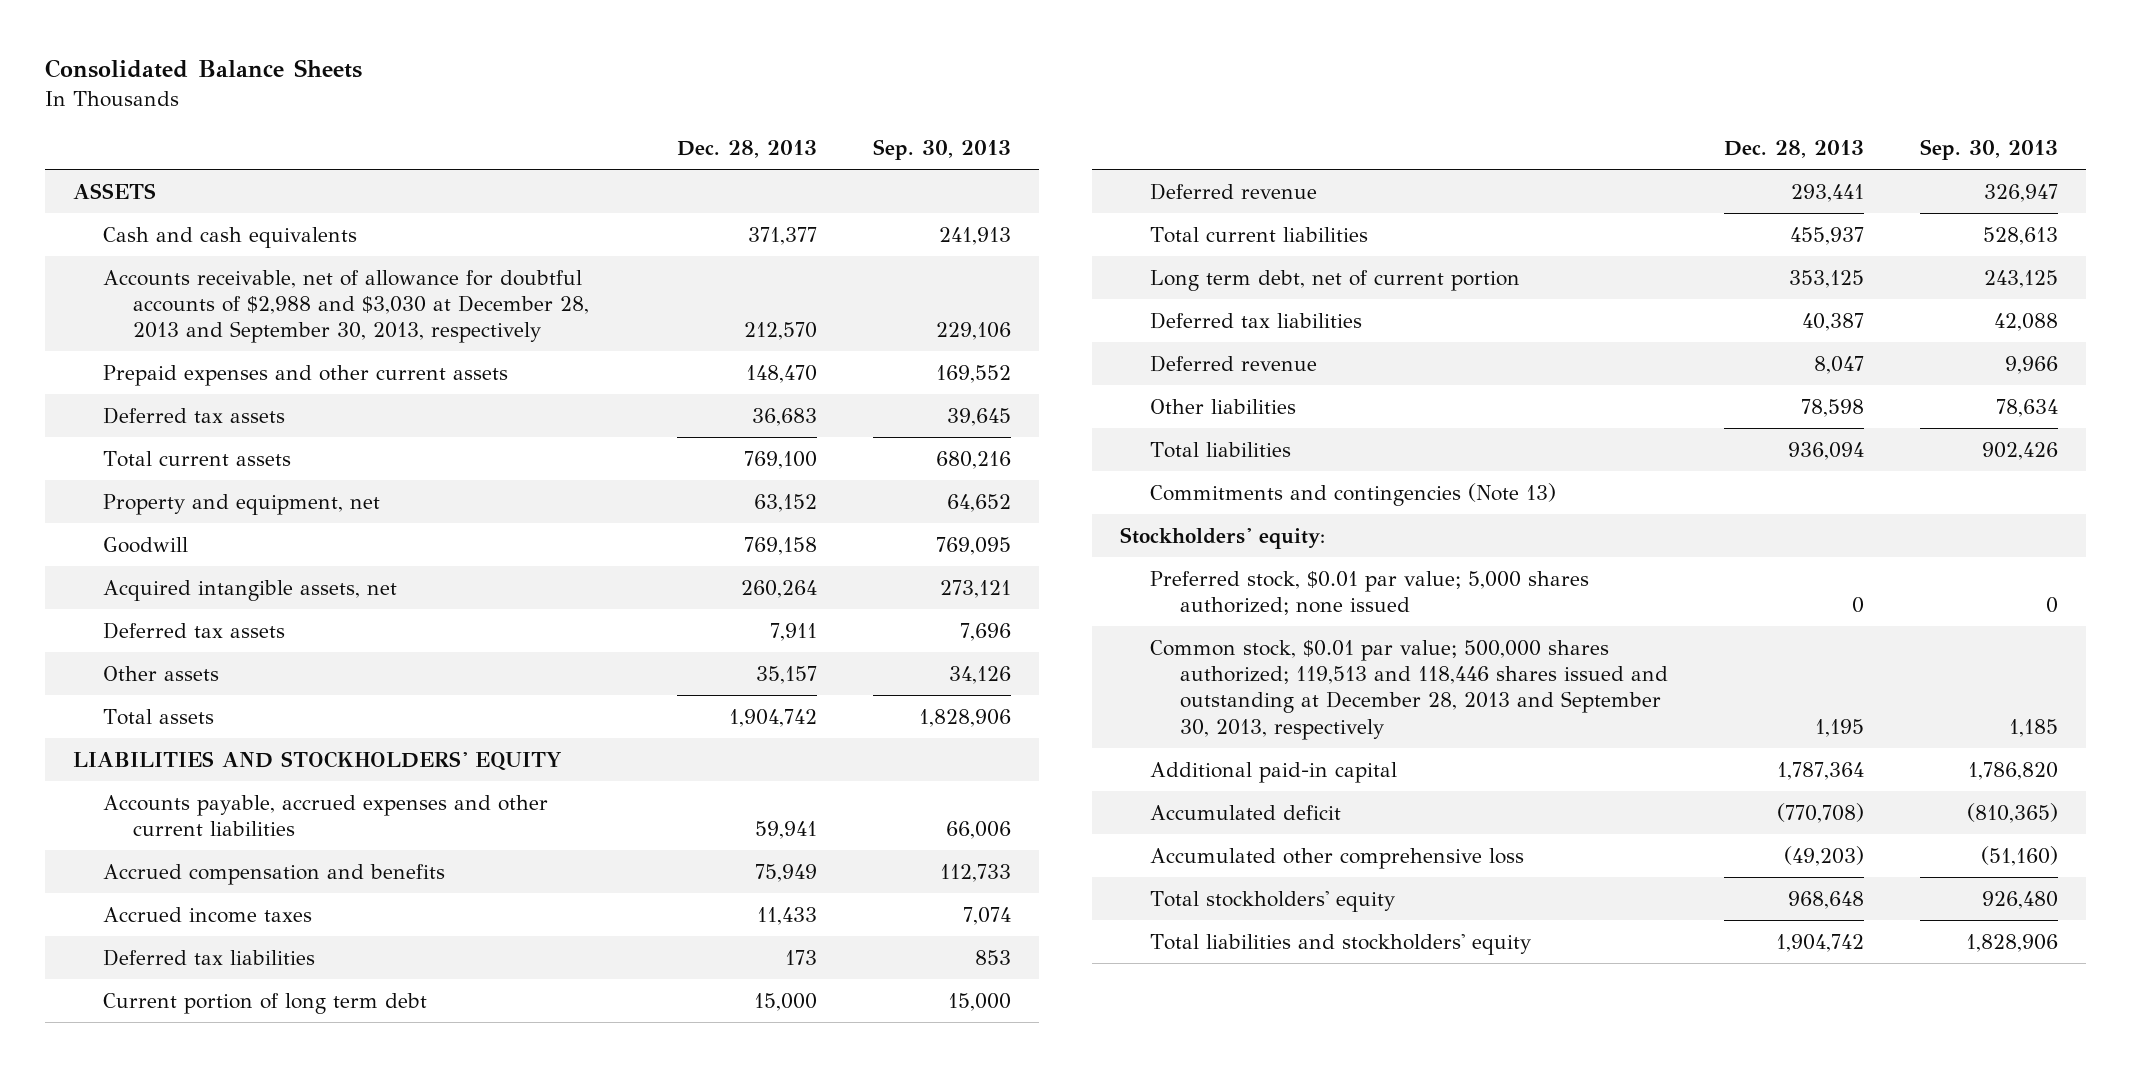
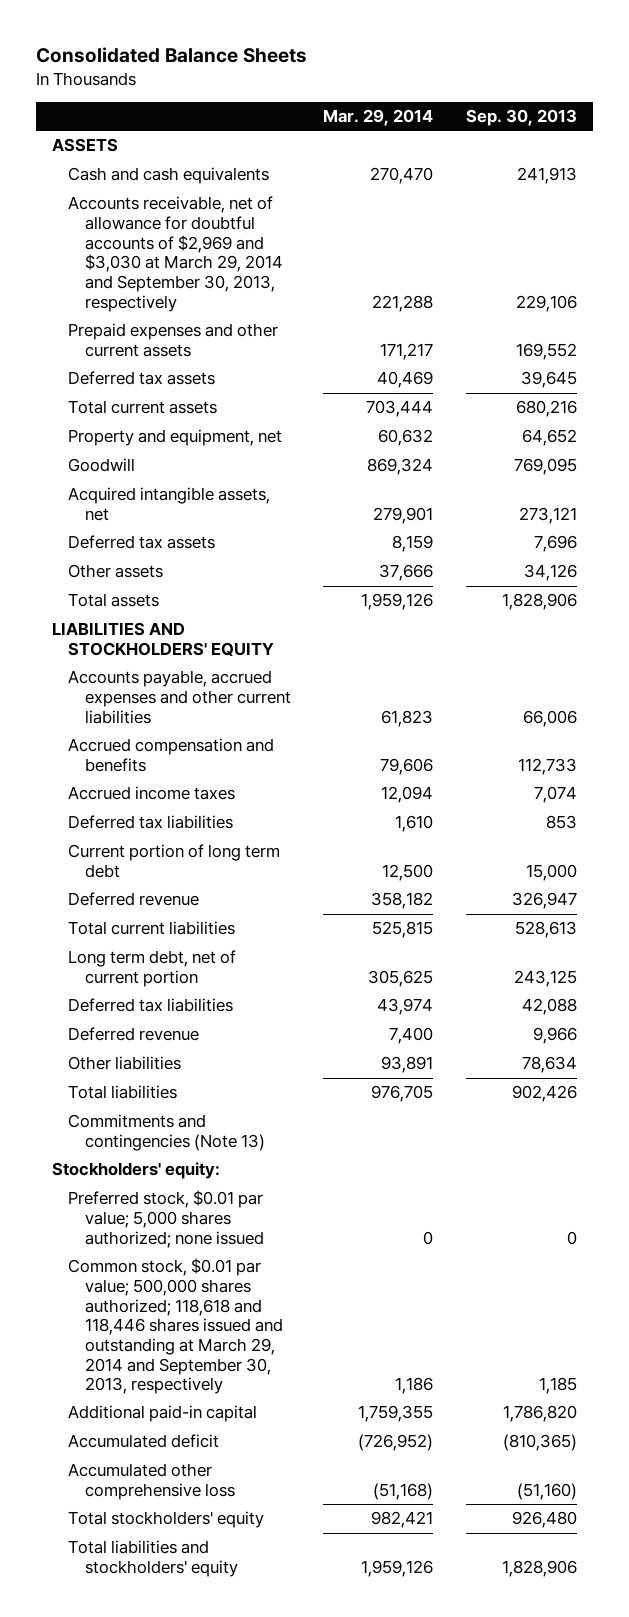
[677,139,818,158] Dec. 28, 2013 -> none
none -> [323,109,434,127] Mar. 29, 2014
[103,269,590,344] Accounts receivable, net of allowance for doubtful accounts of $2,988 and $3,030 at December 28, 2013 and September 30, 2013, respectively -> [68,196,283,312] Accounts receivable, net of allowance for doubtful accounts of $2,969 and $3,030 at March 29, 2014 and September 30, 2013, respectively
[1149,639,1669,740] Common stock, $0.01 par value; 500,000 shares authorized; 119,513 and 118,446 shares issued and outstanding at December 28, 2013 and September 30, 2013, respectively -> [68,1258,283,1395] Common stock, $0.01 par value; 500,000 shares authorized; 118,618 and 118,446 shares issued and outstanding at March 29, 2014 and September 30, 2013, respectively

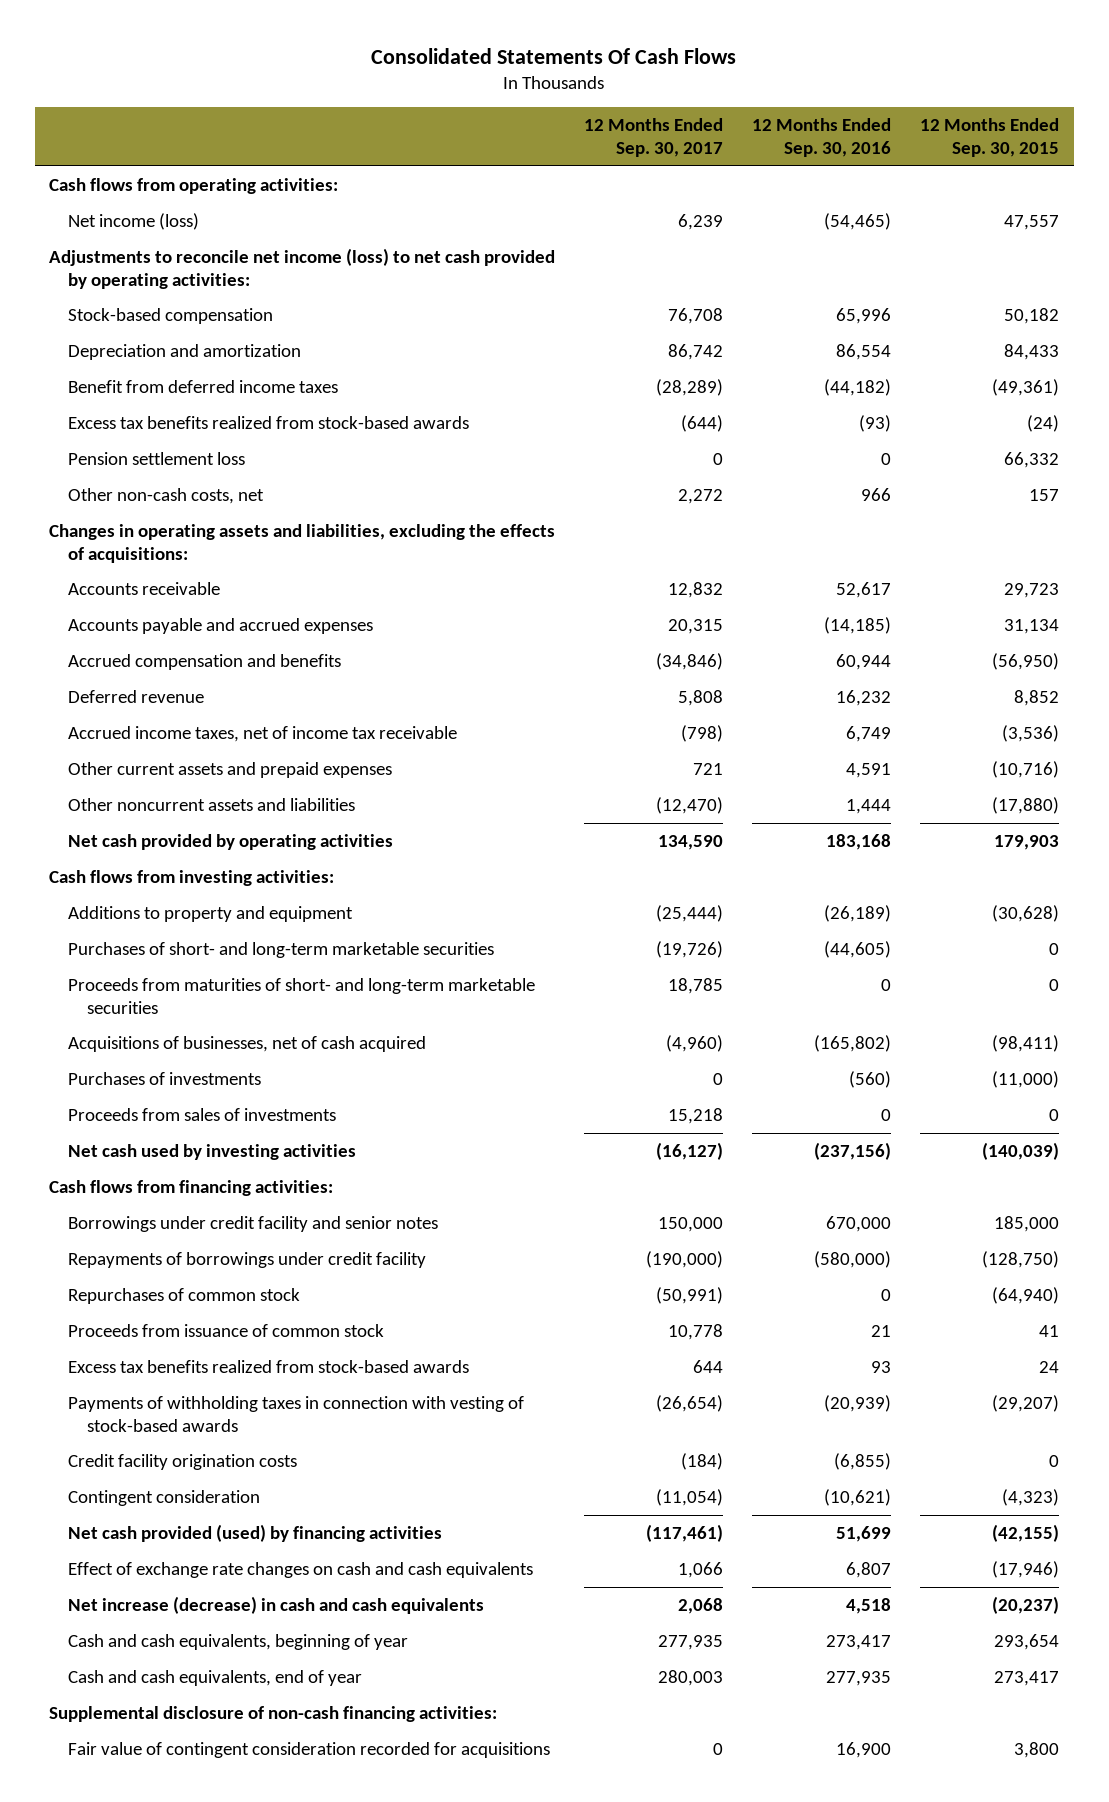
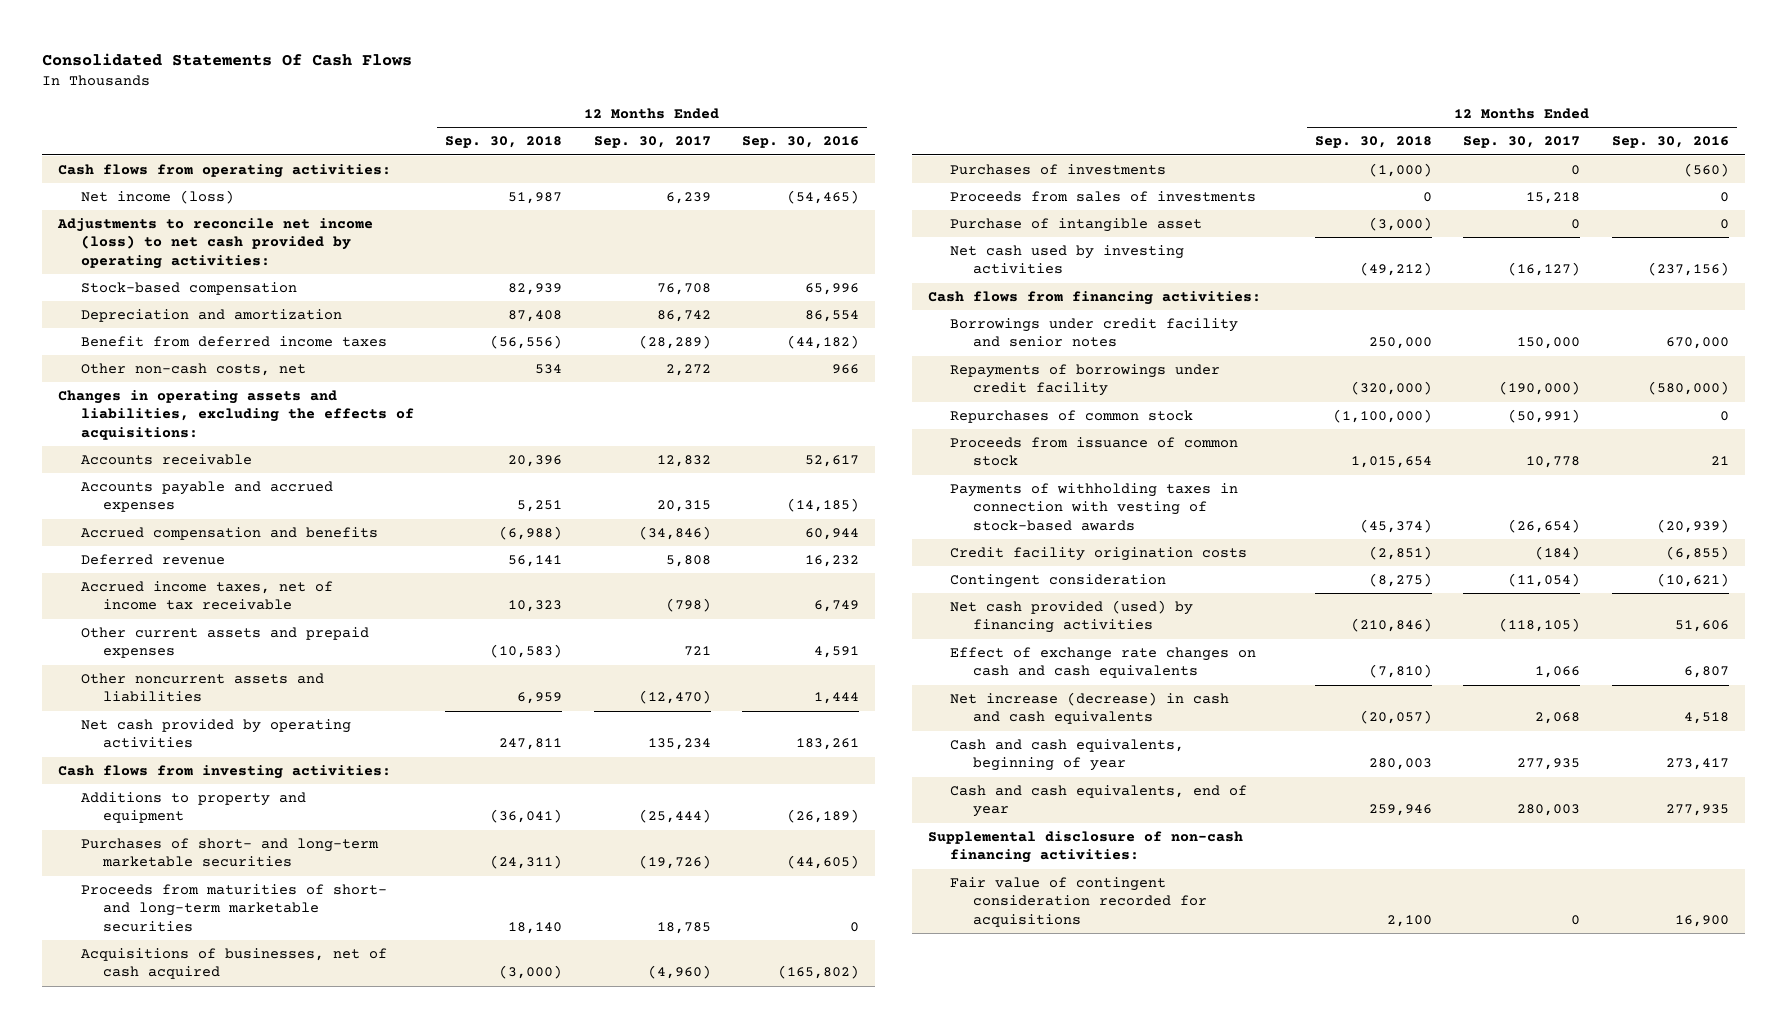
[920,118,1060,157] 12 Months Ended Sep. 30, 2015 -> none
none -> [445,136,563,149] Sep. 30, 2018
[67,415,469,429] Excess tax benefits realized from stock-based awards -> none
[67,451,245,465] Pension settlement loss -> none
[658,834,724,850] 134,590 -> [647,738,711,751] 135,234
[826,833,892,850] 183,168 -> [796,738,860,751] 183,261
none -> [950,217,1203,232] Purchase of intangible asset
[67,1359,469,1373] Excess tax benefits realized from stock-based awards -> none
[646,1523,724,1542] (117,461) -> [1499,618,1581,633] (118,105)
[836,1525,892,1542] 51,699 -> [1674,620,1729,633] 51,606

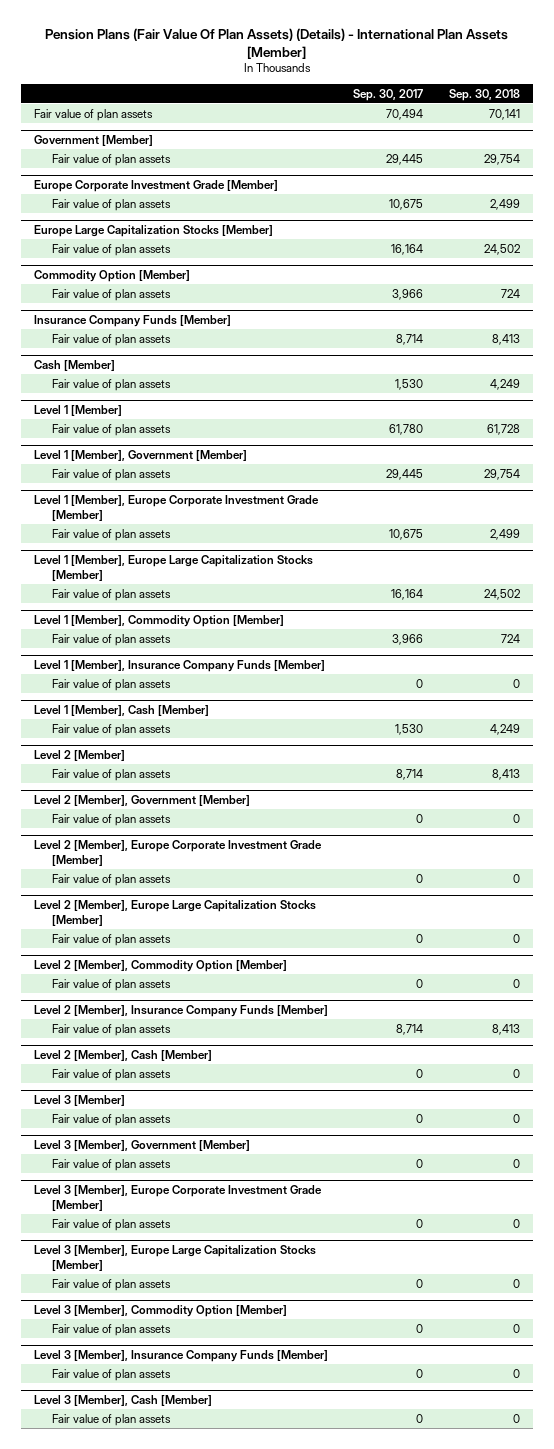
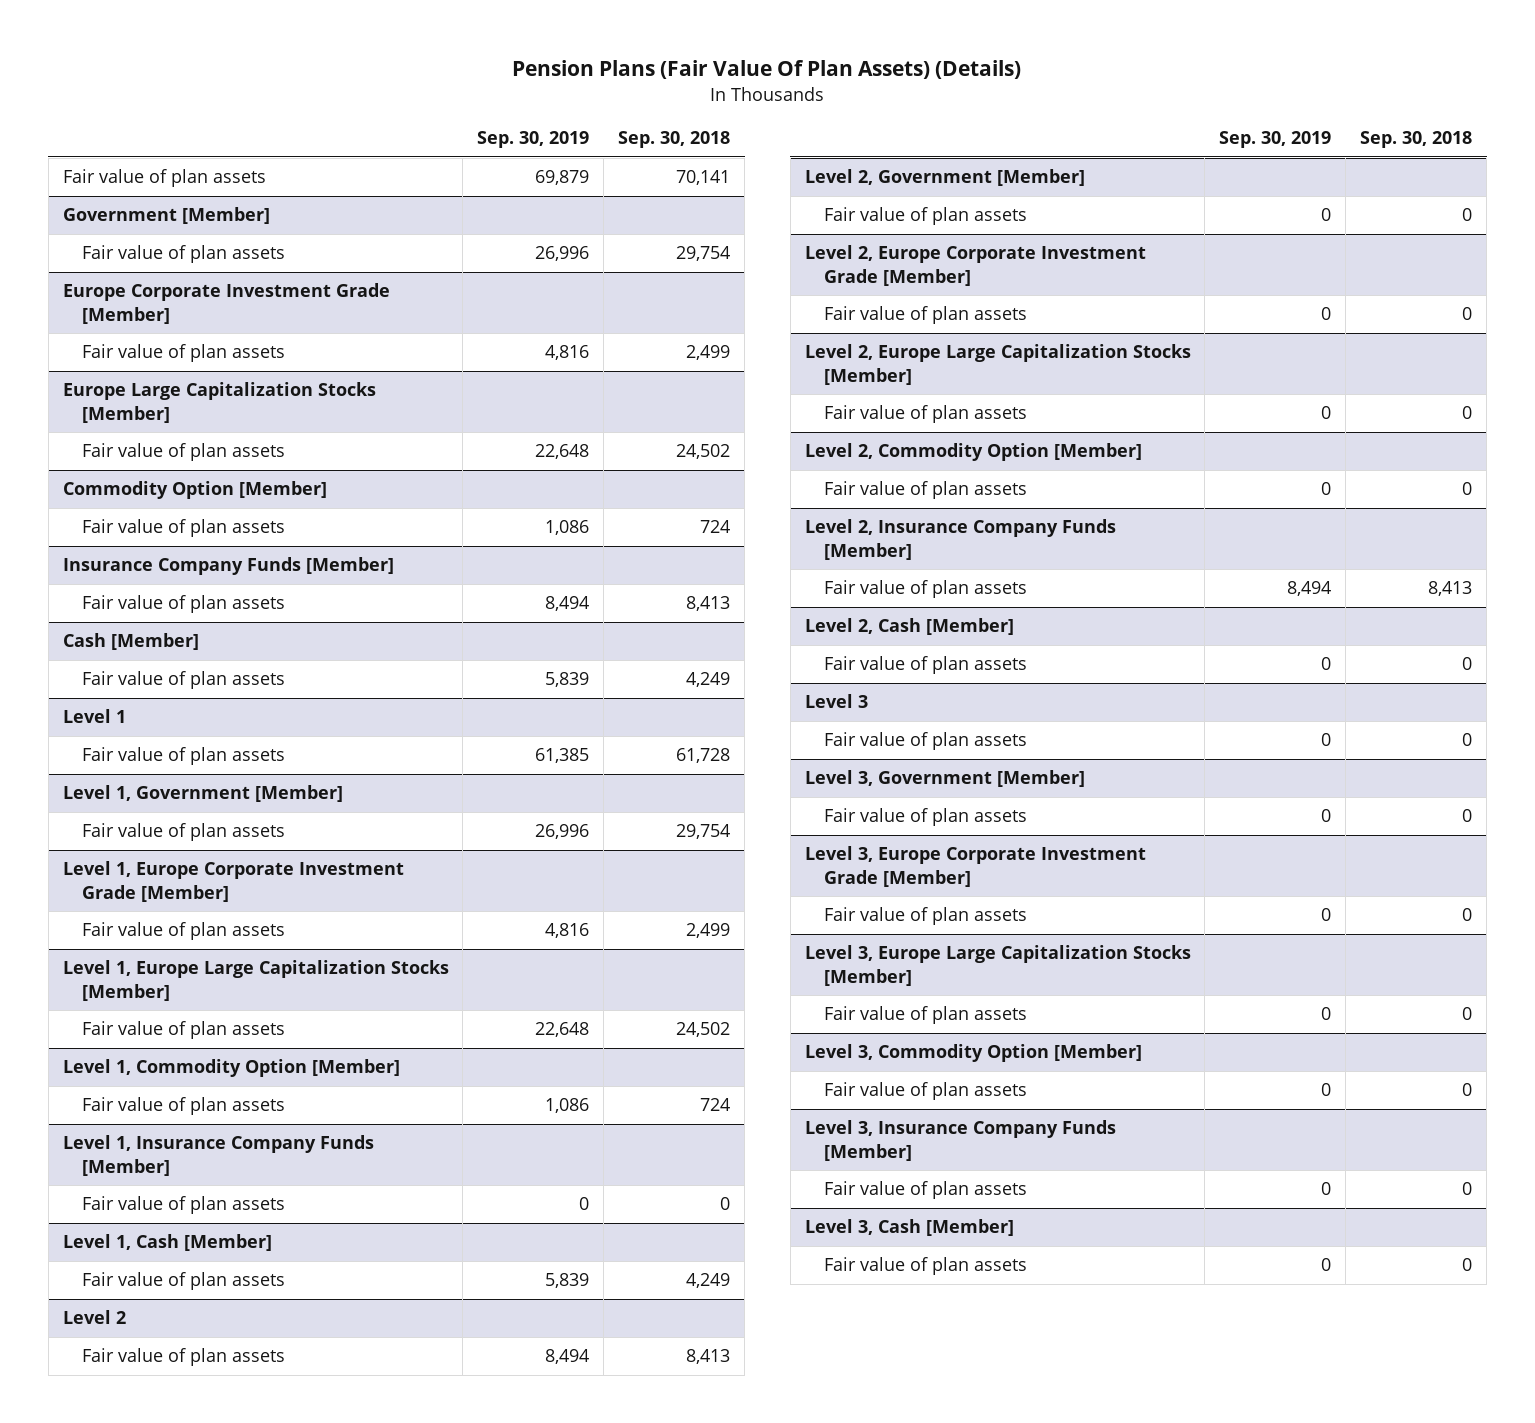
[44,27,508,59] Pension Plans (Fair Value Of Plan Assets) (Details) - International Plan Assets [Member] -> [512,60,1022,80] Pension Plans (Fair Value Of Plan Assets) (Details)
[353,88,424,101] Sep. 30, 2017 -> none
none -> [477,131,590,149] Sep. 30, 2019
[33,405,122,417] Level 1 [Member] -> [62,709,126,724] Level 1
[33,450,247,462] Level 1 [Member], Government [Member] -> [62,785,343,803] Level 1, Government [Member]
[33,495,319,522] Level 1 [Member], Europe Corporate Investment Grade [Member] -> [62,861,404,902] Level 1, Europe Corporate Investment Grade [Member]
[33,555,313,582] Level 1 [Member], Europe Large Capitalization Stocks [Member] -> [62,960,449,1001] Level 1, Europe Large Capitalization Stocks [Member]
[33,615,284,628] Level 1 [Member], Commodity Option [Member] -> [62,1059,400,1078] Level 1, Commodity Option [Member]
[33,660,325,673] Level 1 [Member], Insurance Company Funds [Member] -> [62,1135,374,1176] Level 1, Insurance Company Funds [Member]
[33,705,209,717] Level 1 [Member], Cash [Member] -> [62,1234,272,1252] Level 1, Cash [Member]
[33,750,125,762] Level 2 [Member] -> [62,1310,126,1325] Level 2
[33,795,250,807] Level 2 [Member], Government [Member] -> [804,169,1085,187] Level 2, Government [Member]
[33,840,322,867] Level 2 [Member], Europe Corporate Investment Grade [Member] -> [804,245,1146,286] Level 2, Europe Corporate Investment Grade [Member]
[33,900,316,927] Level 2 [Member], Europe Large Capitalization Stocks [Member] -> [804,344,1191,385] Level 2, Europe Large Capitalization Stocks [Member]
[33,960,287,973] Level 2 [Member], Commodity Option [Member] -> [804,443,1142,462] Level 2, Commodity Option [Member]
[33,1005,328,1018] Level 2 [Member], Insurance Company Funds [Member] -> [804,519,1116,560] Level 2, Insurance Company Funds [Member]
[33,1050,212,1062] Level 2 [Member], Cash [Member] -> [804,618,1014,636] Level 2, Cash [Member]
[33,1095,125,1107] Level 3 [Member] -> [804,694,868,709] Level 3
[33,1140,250,1152] Level 3 [Member], Government [Member] -> [804,770,1085,788] Level 3, Government [Member]
[33,1185,322,1212] Level 3 [Member], Europe Corporate Investment Grade [Member] -> [804,846,1146,887] Level 3, Europe Corporate Investment Grade [Member]
[33,1245,316,1272] Level 3 [Member], Europe Large Capitalization Stocks [Member] -> [804,945,1191,986] Level 3, Europe Large Capitalization Stocks [Member]
[33,1305,287,1318] Level 3 [Member], Commodity Option [Member] -> [804,1044,1142,1063] Level 3, Commodity Option [Member]
[33,1350,328,1363] Level 3 [Member], Insurance Company Funds [Member] -> [804,1120,1116,1161] Level 3, Insurance Company Funds [Member]
[33,1395,212,1407] Level 3 [Member], Cash [Member] -> [804,1219,1014,1237] Level 3, Cash [Member]

